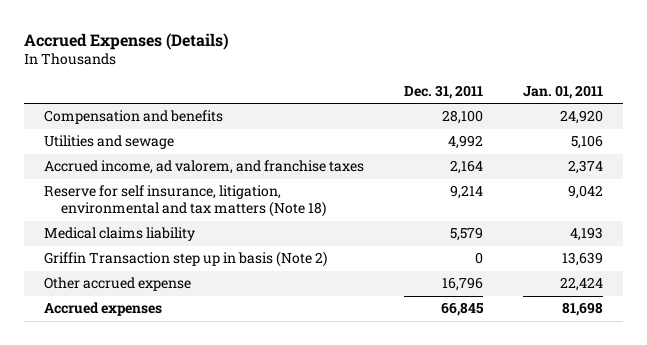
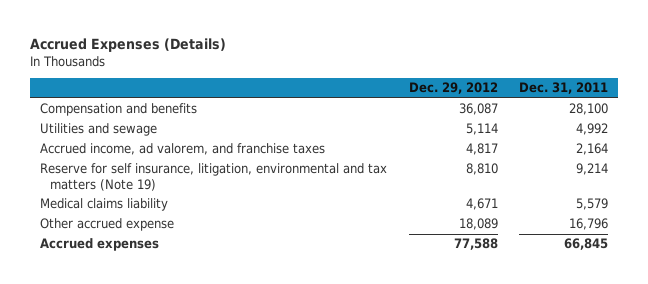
[522,84,603,99] Jan. 01, 2011 -> none
none -> [408,82,498,95] Dec. 29, 2012
[44,185,326,218] Reserve for self insurance, litigation, environmental and tax matters (Note 18) -> [40,163,388,191] Reserve for self insurance, litigation, environmental and tax matters (Note 19)
[44,251,328,268] Griffin Transaction step up in basis (Note 2) -> none

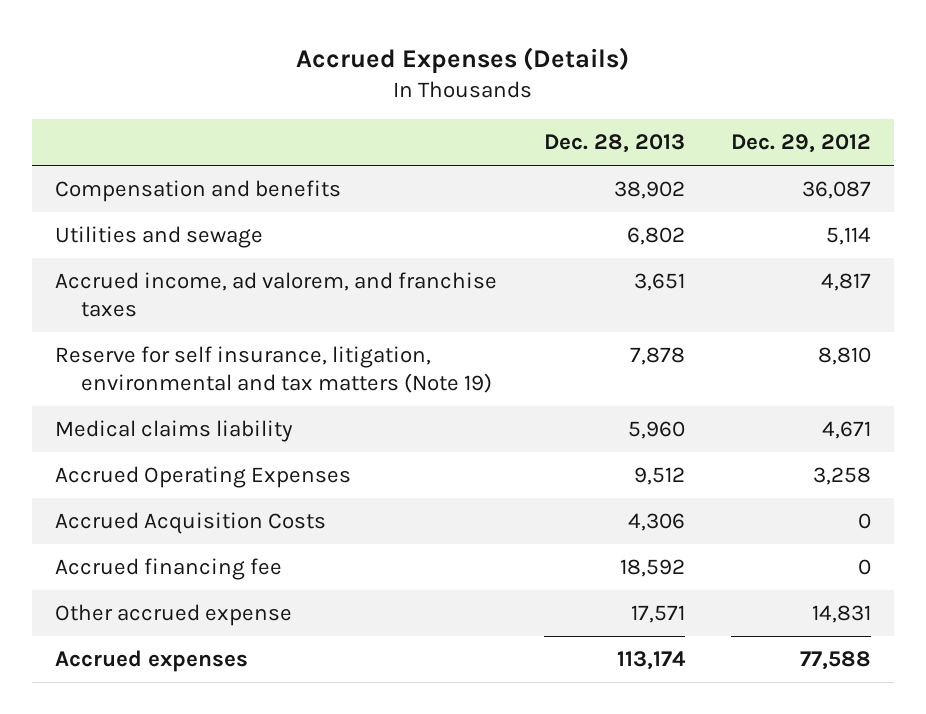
[518,82,608,95] Dec. 31, 2011 -> none
none -> [543,134,685,154] Dec. 28, 2013
none -> [55,465,352,488] Accrued Operating Expenses
none -> [55,511,327,534] Accrued Acquisition Costs
none -> [55,557,283,580] Accrued financing fee
[458,218,498,231] 18,089 -> [811,604,871,623] 14,831

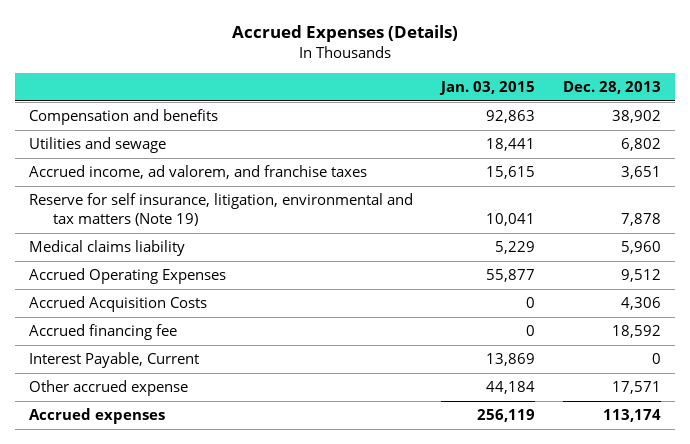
[730,134,871,154] Dec. 29, 2012 -> none
none -> [438,81,535,96] Jan. 03, 2015
none -> [29,352,200,369] Interest Payable, Current

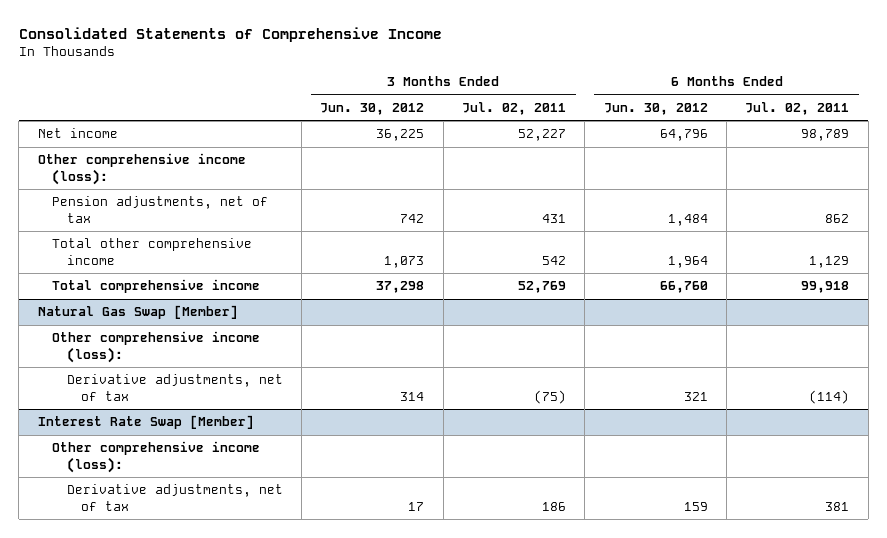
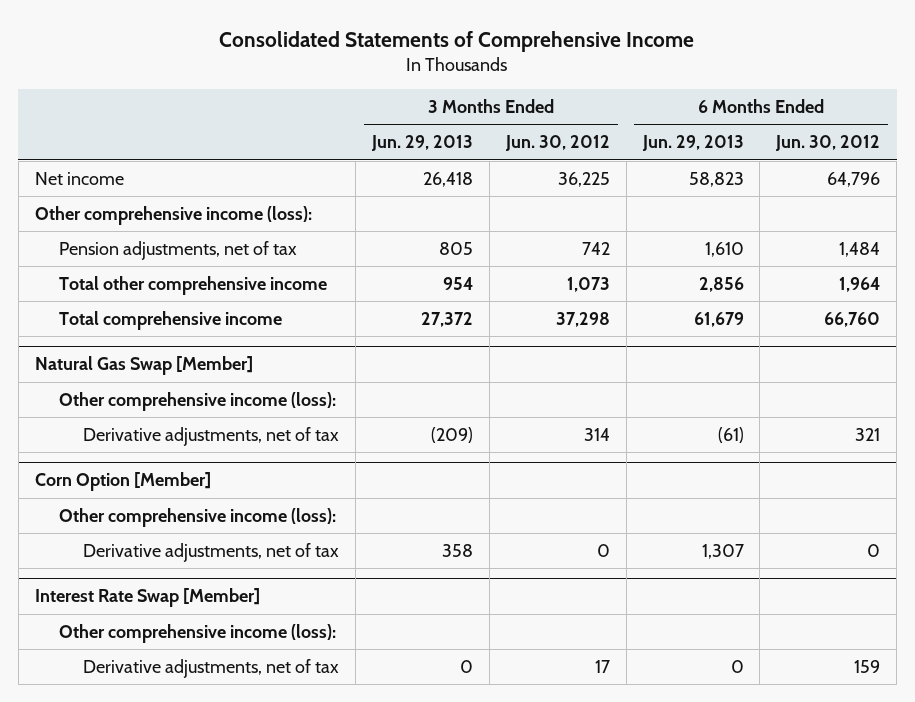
[462,102,567,116] Jul. 02, 2011 -> none
[745,102,850,116] Jul. 02, 2011 -> none
none -> [371,135,474,152] Jun. 29, 2013
none -> [641,135,744,152] Jun. 29, 2013
none -> [34,472,211,492] Corn Option [Member]
none -> [59,507,337,527] Other comprehensive income (loss):
none -> [83,542,340,562] Derivative adjustments, net of tax

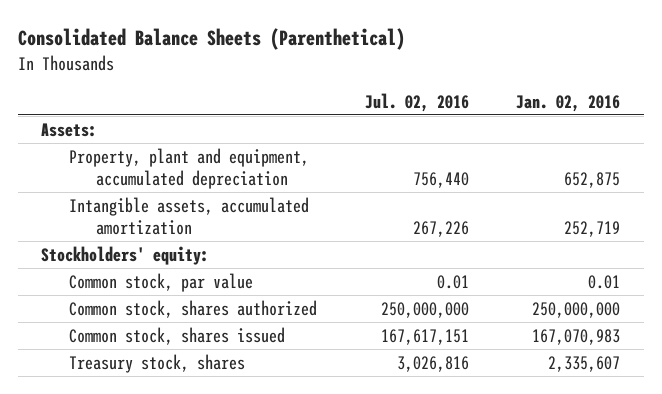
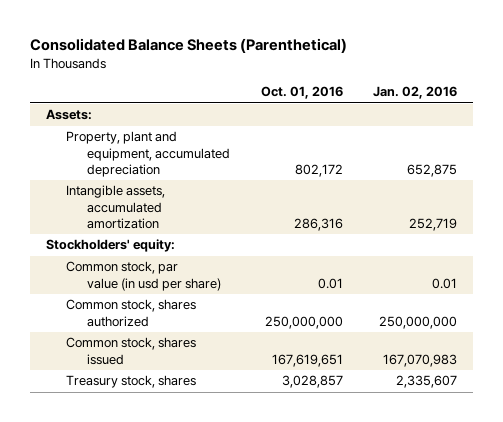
[364,92,469,112] Jul. 02, 2016 -> none
none -> [260,86,343,100] Oct. 01, 2016
[68,272,253,292] Common stock, par value -> [66,261,221,291] Common stock, par value (in usd per share)

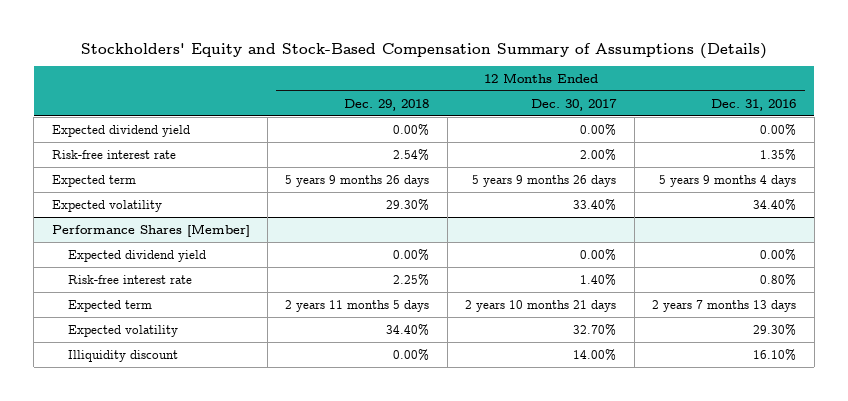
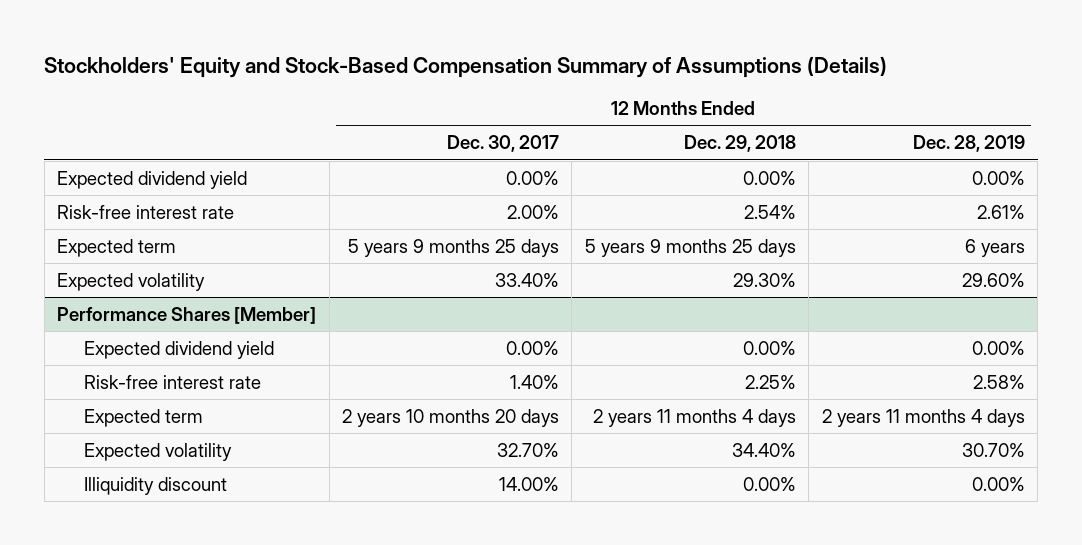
[711,98,797,111] Dec. 31, 2016 -> none
none -> [912,135,1025,153] Dec. 28, 2019
[285,174,430,187] 5 years 9 months 26 days -> [584,238,796,257] 5 years 9 months 25 days
[472,174,617,187] 5 years 9 months 26 days -> [348,238,560,257] 5 years 9 months 25 days
[285,299,430,312] 2 years 11 months 5 days -> [592,408,796,427] 2 years 11 months 4 days
[465,299,617,312] 2 years 10 months 21 days -> [342,408,560,427] 2 years 10 months 20 days

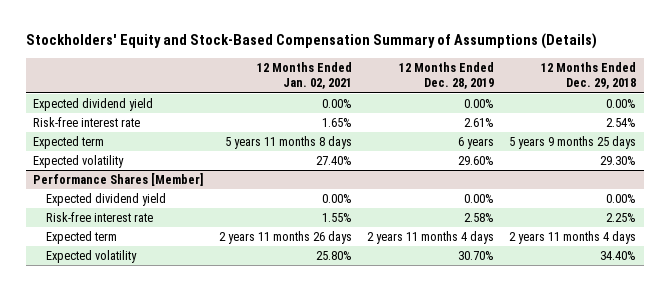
[447,135,560,153] Dec. 30, 2017 -> none
none -> [256,61,352,90] 12 Months Ended Jan. 02, 2021
[84,476,228,495] Illiquidity discount -> none

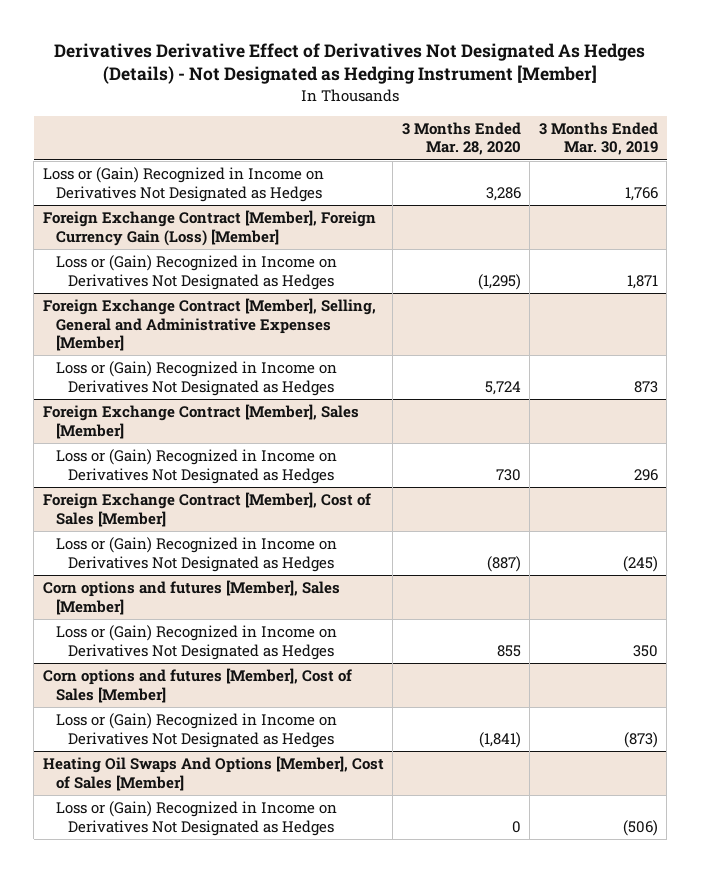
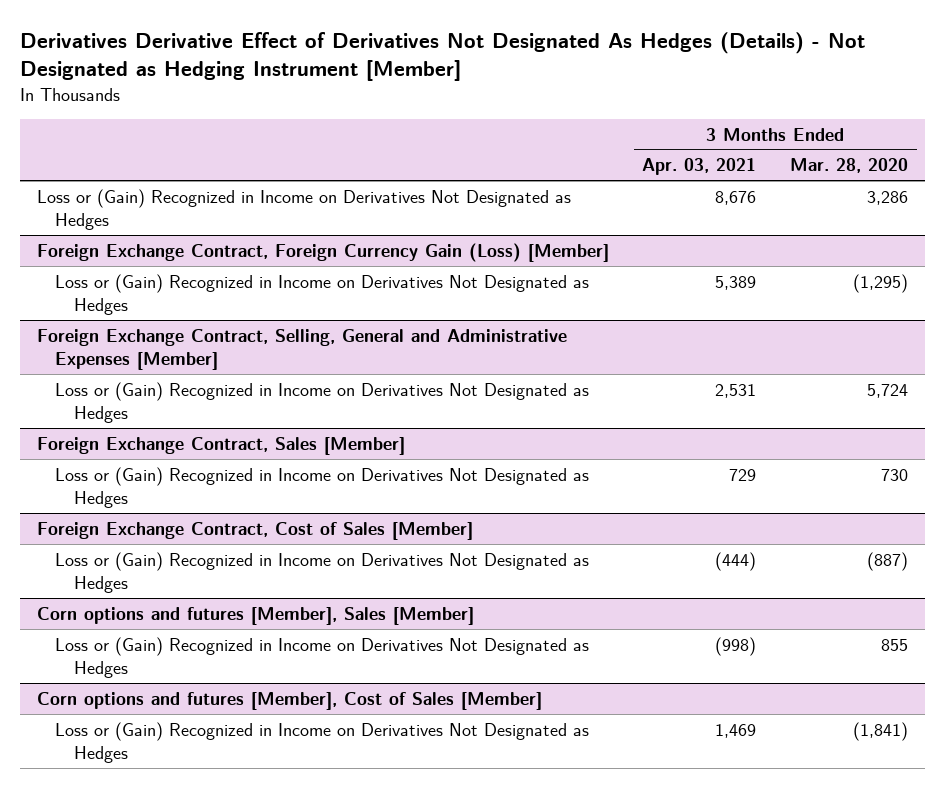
[538,121,658,156] 3 Months Ended Mar. 30, 2019 -> none
none -> [642,158,757,176] Apr. 03, 2021
[42,210,376,246] Foreign Exchange Contract [Member], Foreign Currency Gain (Loss) [Member] -> [36,242,609,262] Foreign Exchange Contract, Foreign Currency Gain (Loss) [Member]
[42,298,376,352] Foreign Exchange Contract [Member], Selling, General and Administrative Expenses [Member] -> [36,328,567,371] Foreign Exchange Contract, Selling, General and Administrative Expenses [Member]
[42,404,359,439] Foreign Exchange Contract [Member], Sales [Member] -> [36,436,405,455] Foreign Exchange Contract, Sales [Member]
[42,492,371,527] Foreign Exchange Contract [Member], Cost of Sales [Member] -> [36,521,473,540] Foreign Exchange Contract, Cost of Sales [Member]
[42,756,384,791] Heating Oil Swaps And Options [Member], Cost of Sales [Member] -> none
[55,801,337,836] Loss or (Gain) Recognized in Income on Derivatives Not Designated as Hedges -> none

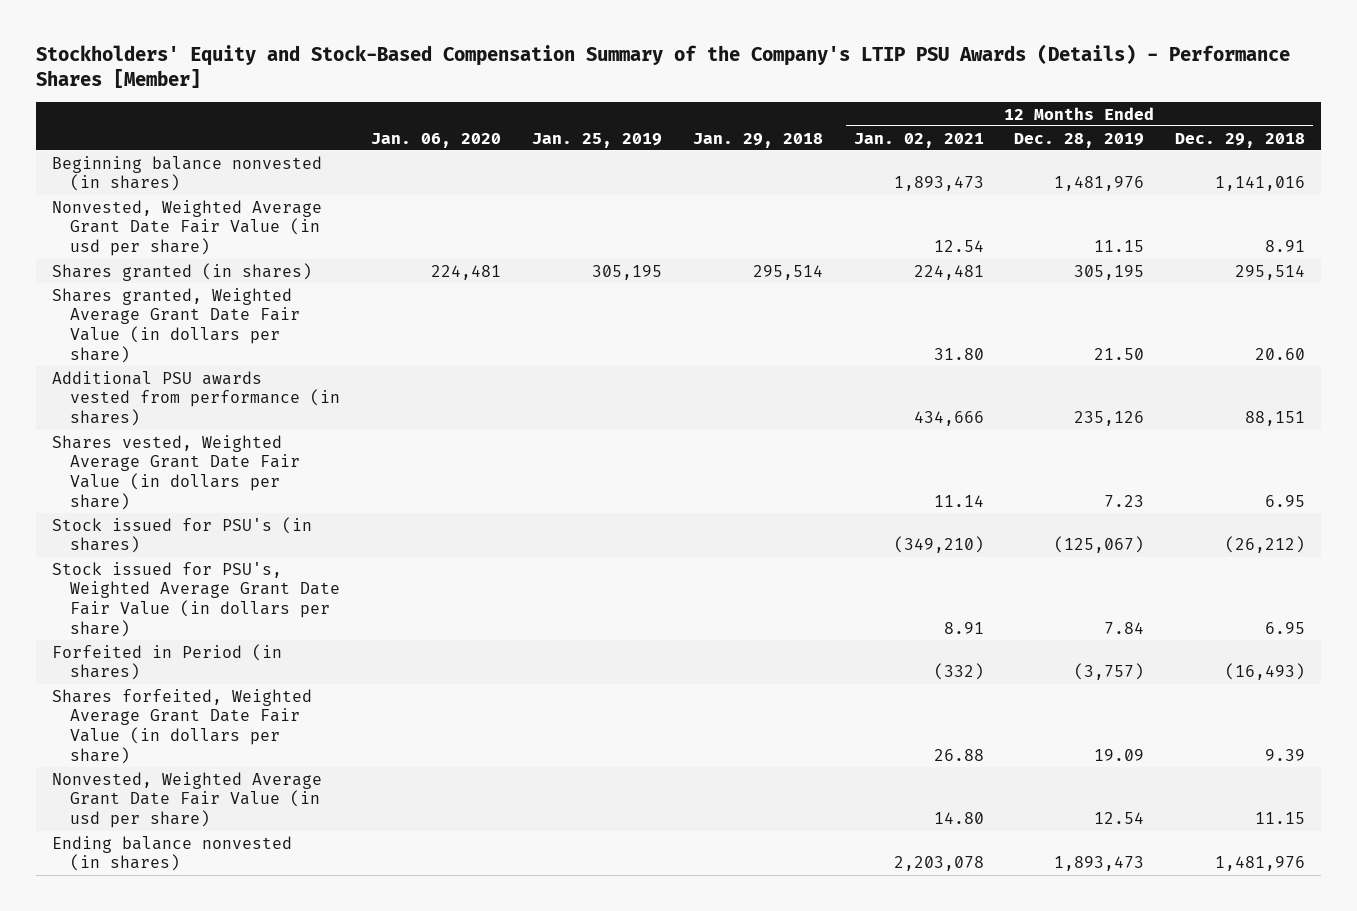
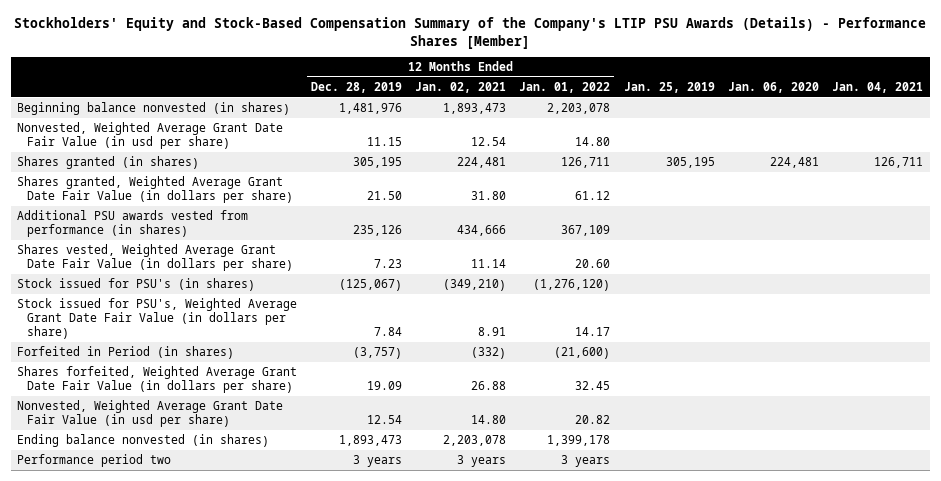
[692,132,823,148] Jan. 29, 2018 -> none
[1175,132,1306,148] Dec. 29, 2018 -> none
none -> [519,81,611,93] Jan. 01, 2022
none -> [832,81,924,93] Jan. 04, 2021
none -> [17,453,172,467] Performance period two

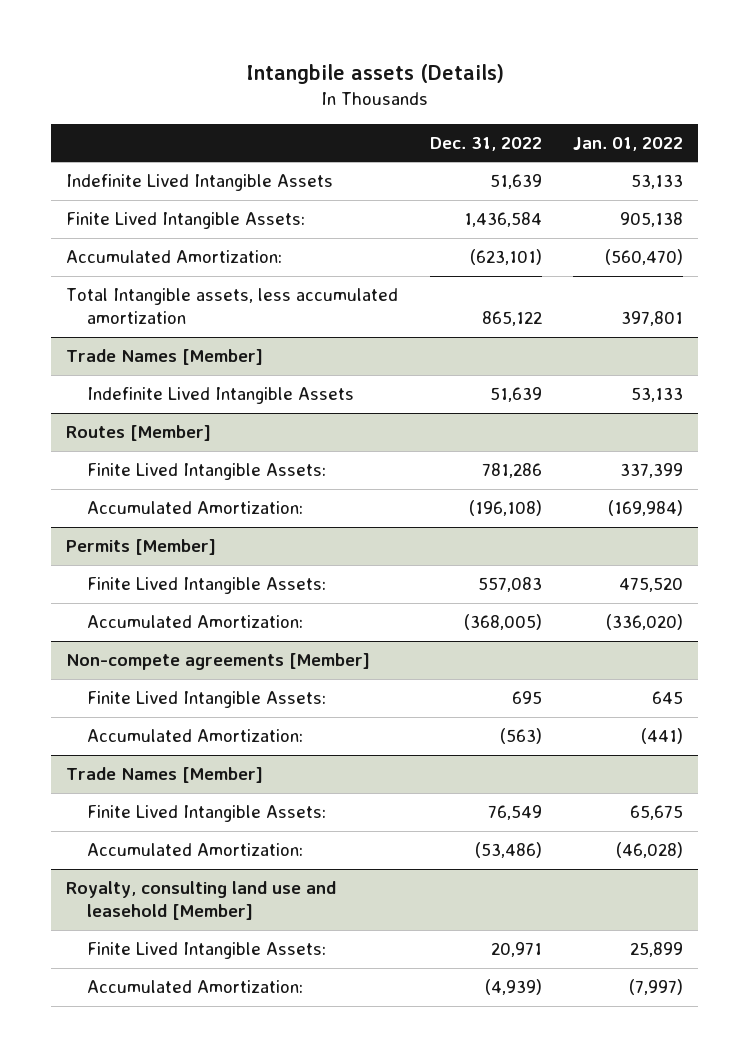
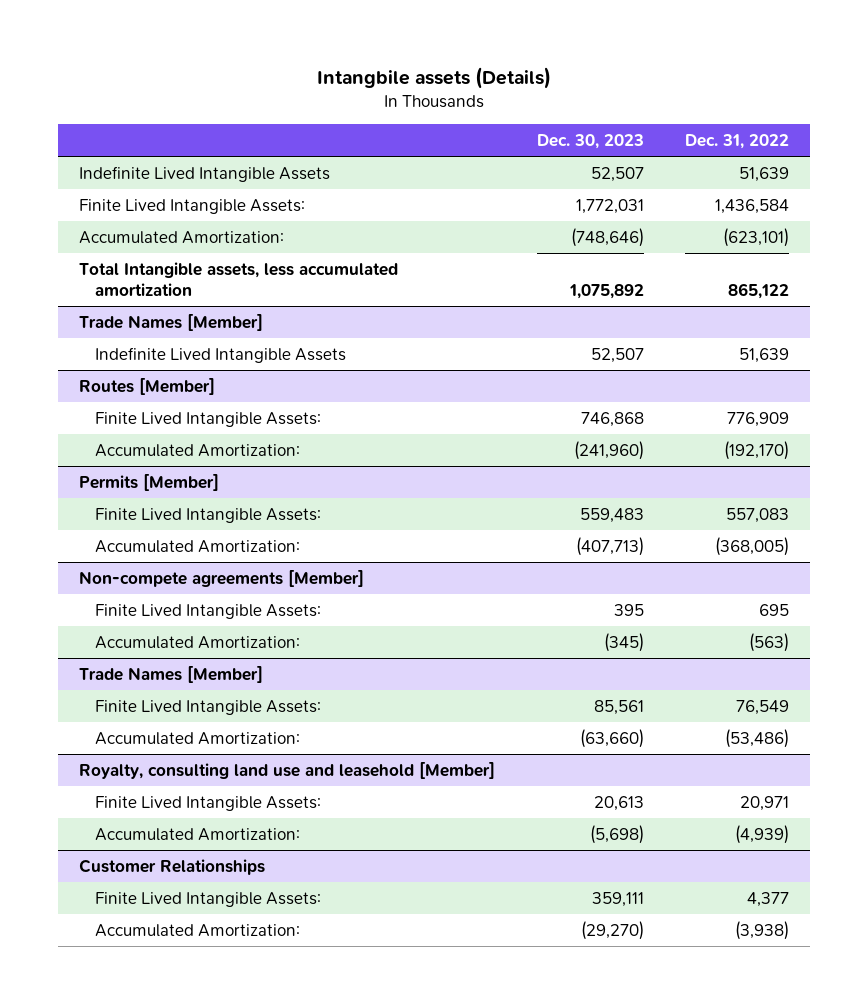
[572,136,683,151] Jan. 01, 2022 -> none
none -> [536,134,644,150] Dec. 30, 2023
[481,463,542,479] 781,286 -> [727,411,790,427] 776,909
[468,500,542,517] (196,108) -> [724,440,790,460] (192,170)
none -> [78,858,265,875] Customer Relationships
none -> [94,891,321,907] Finite Lived Intangible Assets:
none -> [94,923,300,937] Accumulated Amortization:

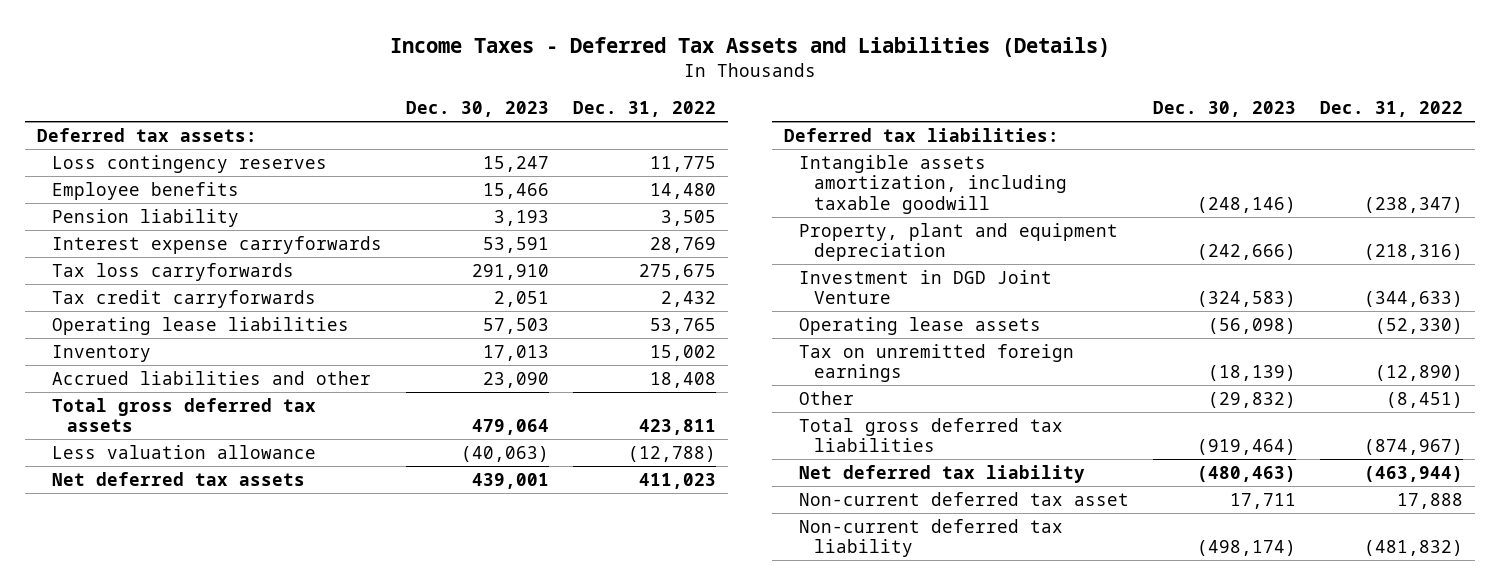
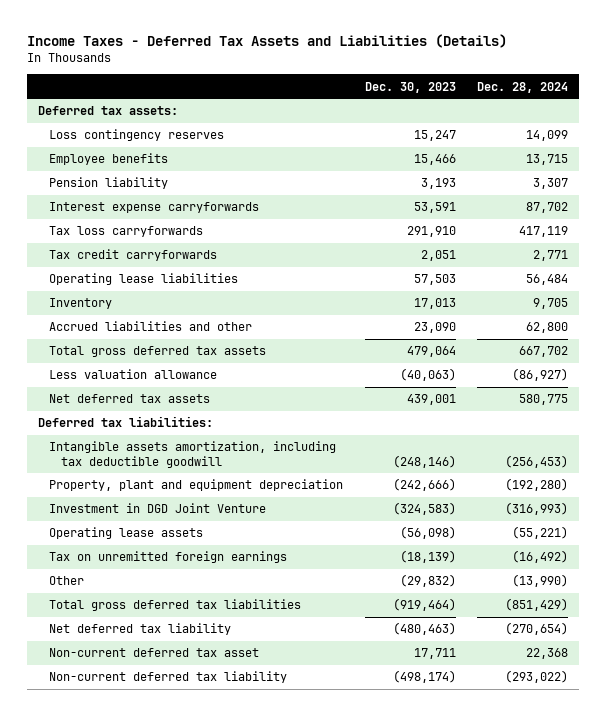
[573,101,717,118] Dec. 31, 2022 -> none
none -> [476,81,568,93] Dec. 28, 2024
[799,154,1068,214] Intangible assets amortization, including taxable goodwill -> [49,441,337,468] Intangible assets amortization, including tax deductible goodwill

